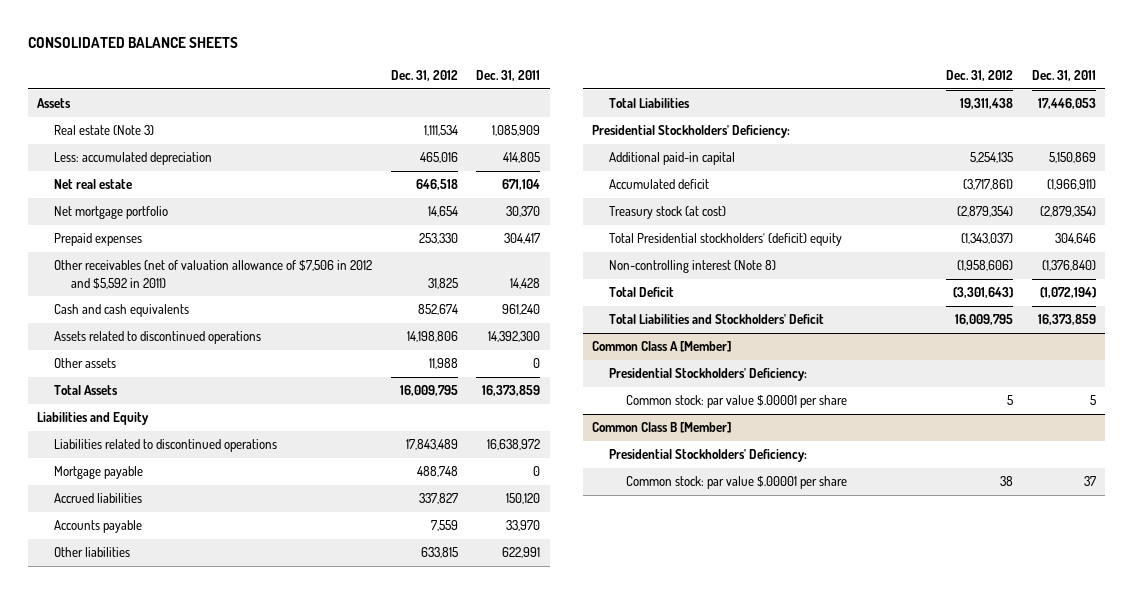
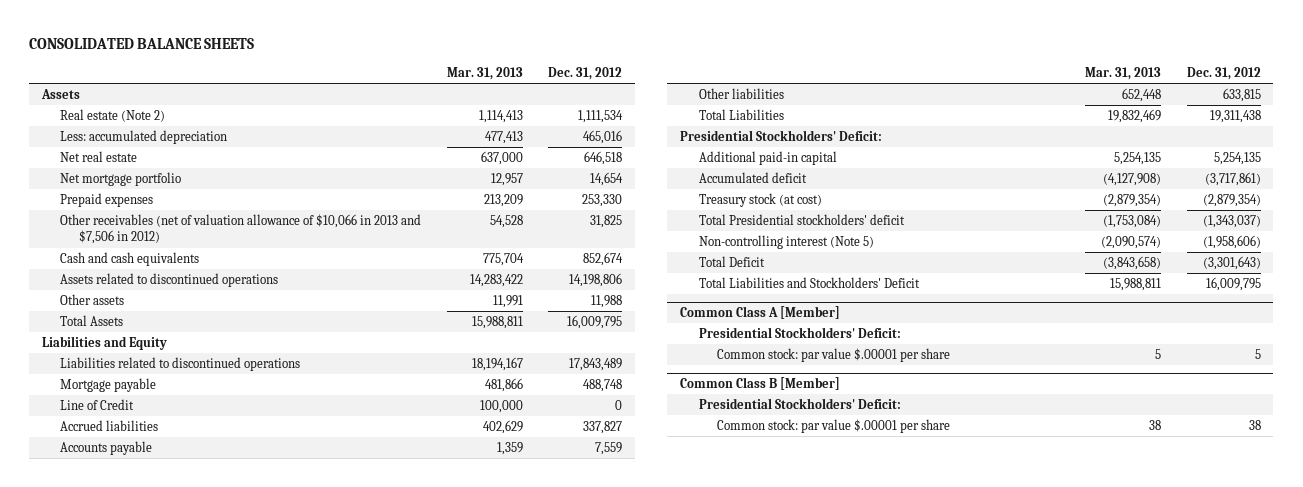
[476,69,541,81] Dec. 31, 2011 -> none
none -> [446,67,523,81] Mar. 31, 2013
[53,125,154,136] Real estate (Note 3) -> [60,109,166,123] Real estate (Note 2)
[53,260,372,289] Other receivables (net of valuation allowance of $7,506 in 2012 and $5,592 in 2011) -> [60,214,422,245] Other receivables (net of valuation allowance of $10,066 in 2013 and $7,506 in 2012)
none -> [60,399,135,411] Line of Credit
[592,125,791,139] Presidential Stockholders' Deficiency: -> [680,130,883,142] Presidential Stockholders' Deficit:
[609,233,843,247] Total Presidential stockholders' (deficit) equity -> [698,214,905,226] Total Presidential stockholders' deficit
[609,260,777,274] Non-controlling interest (Note 8) -> [698,235,874,250] Non-controlling interest (Note 5)
[609,368,808,382] Presidential Stockholders' Deficiency: -> [698,327,901,339] Presidential Stockholders' Deficit:
[609,449,808,463] Presidential Stockholders' Deficiency: -> [698,398,901,410] Presidential Stockholders' Deficit:

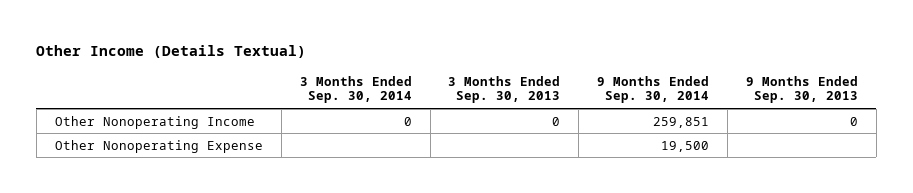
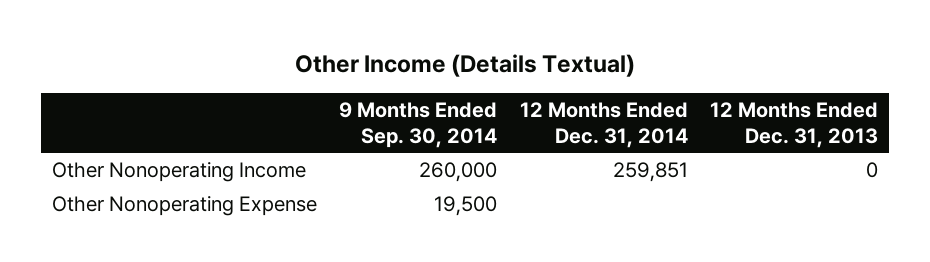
[299,75,412,104] 3 Months Ended Sep. 30, 2014 -> none
[448,75,561,104] 3 Months Ended Sep. 30, 2013 -> none
[745,75,858,104] 9 Months Ended Sep. 30, 2013 -> none
none -> [519,101,688,148] 12 Months Ended Dec. 31, 2014
none -> [710,101,879,148] 12 Months Ended Dec. 31, 2013
[653,116,710,128] 259,851 -> [419,162,498,183] 260,000

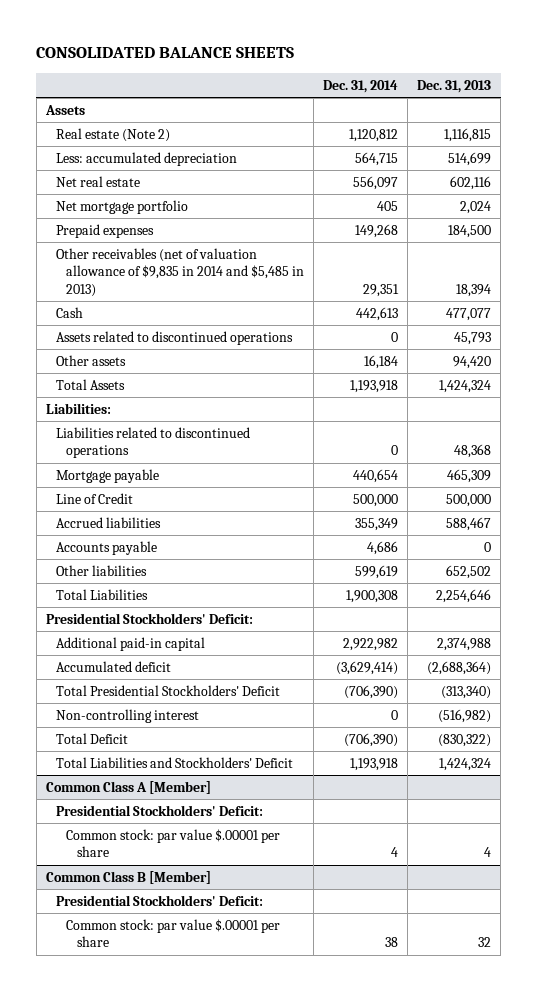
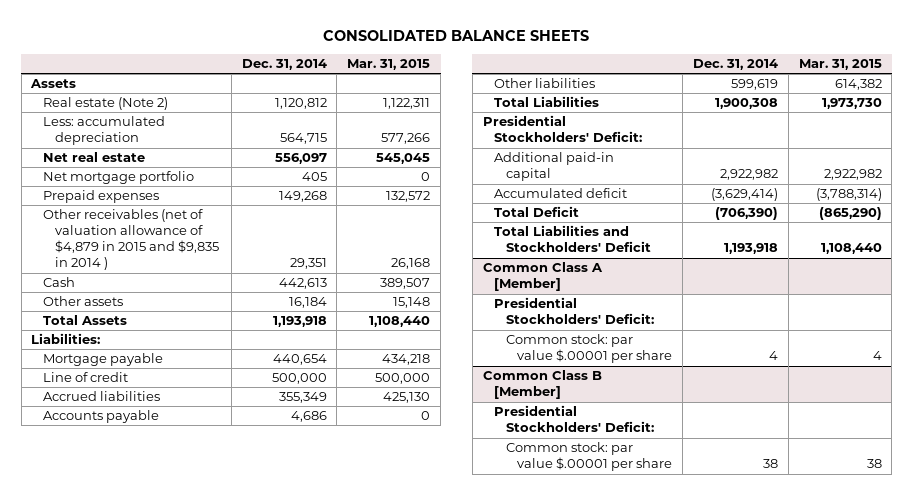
[417,79,492,93] Dec. 31, 2013 -> none
none -> [347,58,431,70] Mar. 31, 2015
[56,248,305,297] Other receivables (net of valuation allowance of $9,835 in 2014 and $5,485 in 2013) -> [42,209,219,271] Other receivables (net of valuation allowance of $4,879 in 2015 and $9,835 in 2014 )
[56,331,294,346] Assets related to discontinued operations -> none
[56,427,251,459] Liabilities related to discontinued operations -> none
[56,493,134,505] Line of Credit -> [42,372,128,383] Line of credit
[56,685,281,697] Total Presidential Stockholders' Deficit -> none
[56,709,200,724] Non-controlling interest -> none

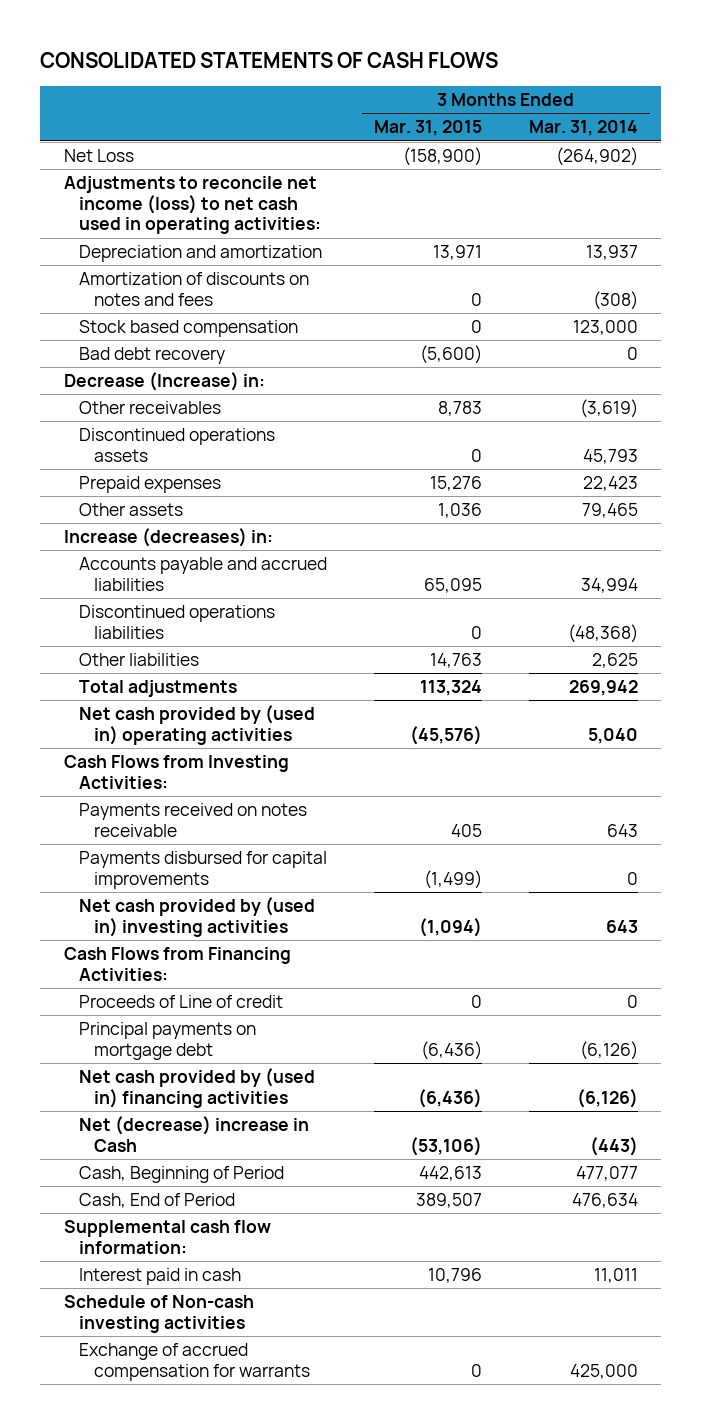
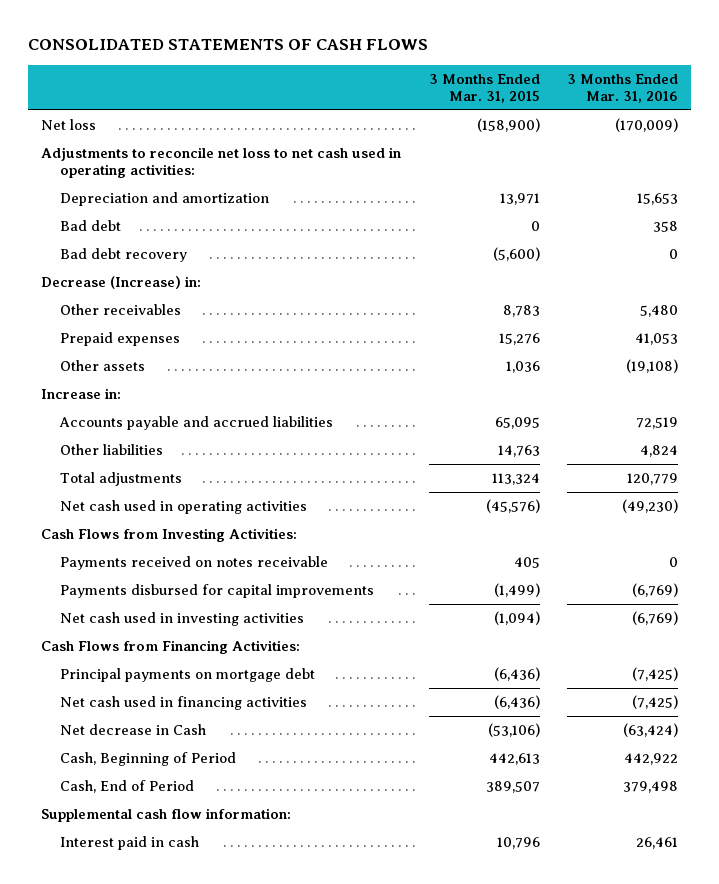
[528,120,638,137] Mar. 31, 2014 -> none
none -> [566,73,678,103] 3 Months Ended Mar. 31, 2016
[63,149,134,163] Net Loss -> [41,118,97,130] Net loss
[63,176,322,235] Adjustments to reconcile net income (loss) to net cash used in operating activities: -> [41,146,402,178] Adjustments to reconcile net loss to net cash used in operating activities:
[79,272,310,306] Amortization of discounts on notes and fees -> none
[79,320,299,338] Stock based compensation -> none
none -> [60,219,122,231] Bad debt
[79,428,276,462] Discontinued operations assets -> none
[63,528,273,548] Increase (decreases) in: -> [41,387,122,399] Increase in:
[79,605,276,639] Discontinued operations liabilities -> none
[79,705,316,745] Net cash provided by (used in) operating activities -> [60,499,308,514] Net cash used in operating activities
[79,897,316,937] Net cash provided by (used in) investing activities -> [60,611,305,626] Net cash used in investing activities
[79,995,284,1009] Proceeds of Line of credit -> none
[79,1068,316,1108] Net cash provided by (used in) financing activities -> [60,695,308,710] Net cash used in financing activities
[79,1116,310,1152] Net (decrease) increase in Cash -> [60,723,207,735] Net decrease in Cash
[63,1295,254,1333] Schedule of Non-cash investing activities -> none
[79,1343,311,1381] Exchange of accrued compensation for warrants -> none

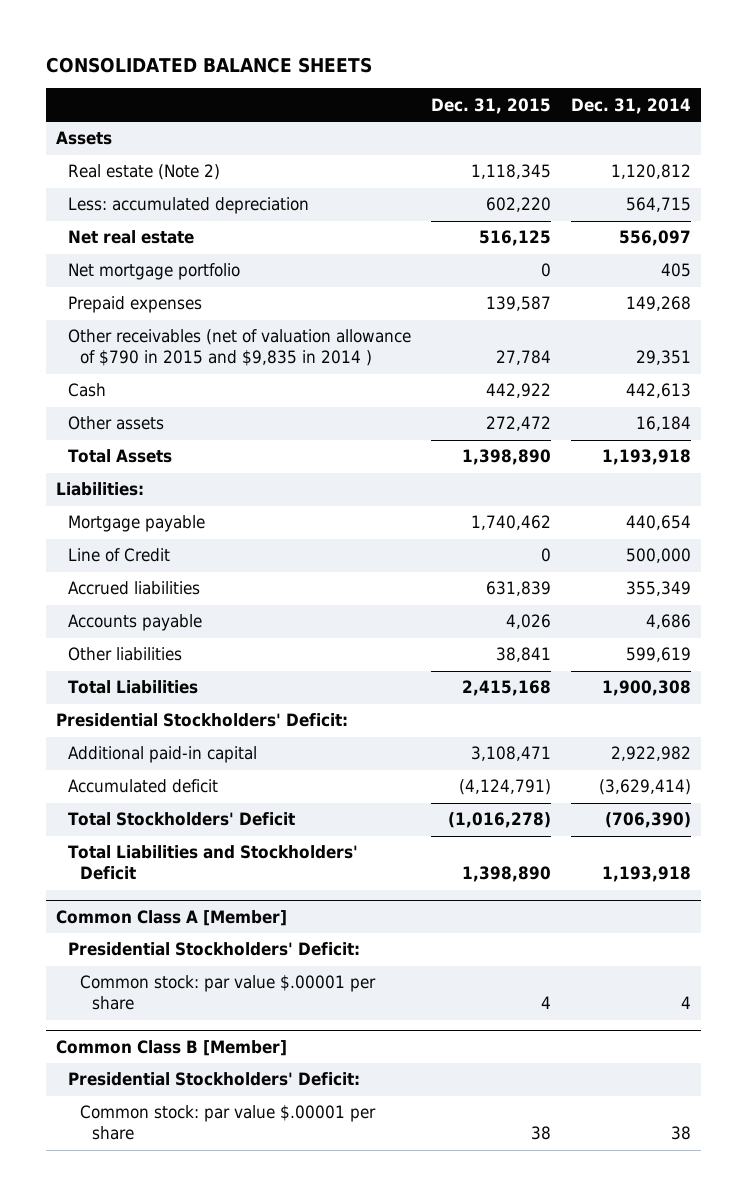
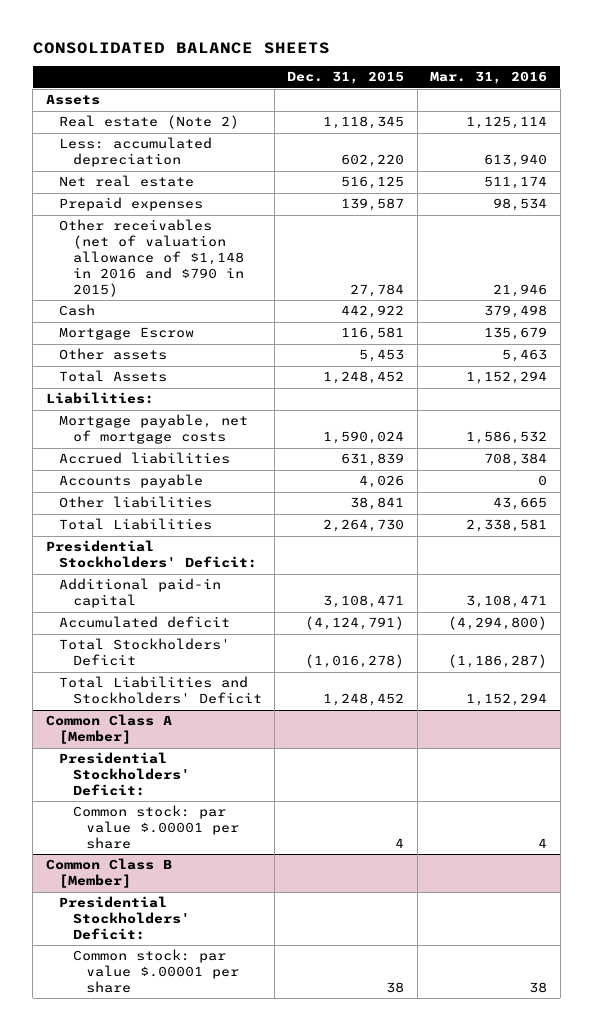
[571,97,692,114] Dec. 31, 2014 -> none
none -> [430,71,548,85] Mar. 31, 2016
[68,263,241,281] Net mortgage portfolio -> none
[68,329,412,367] Other receivables (net of valuation allowance of $790 in 2015 and $9,835 in 2014 ) -> [59,219,244,297] Other receivables (net of valuation allowance of $1,148 in 2016 and $790 in 2015)
none -> [59,327,195,341] Mortgage Escrow
[486,416,552,432] 272,472 -> [359,349,405,363] 5,453
[462,449,552,466] 1,398,890 -> [323,371,405,385] 1,248,452
[68,548,171,563] Line of Credit -> none
[68,515,206,533] Mortgage payable -> [59,414,249,445] Mortgage payable, net of mortgage costs
[471,515,552,531] 1,740,462 -> [323,431,405,445] 1,590,024
[462,680,552,697] 2,415,168 -> [323,519,405,533] 2,264,730
[462,866,552,883] 1,398,890 -> [323,693,405,707] 1,248,452

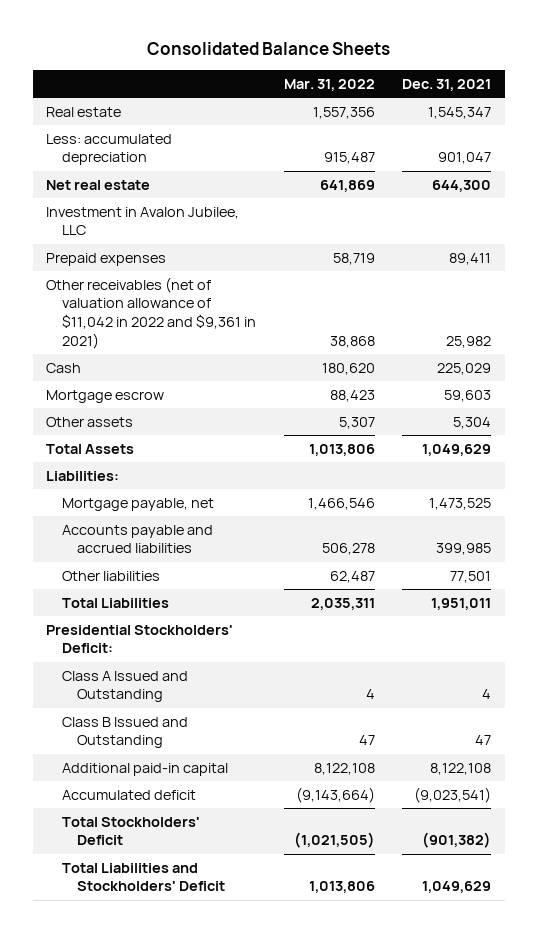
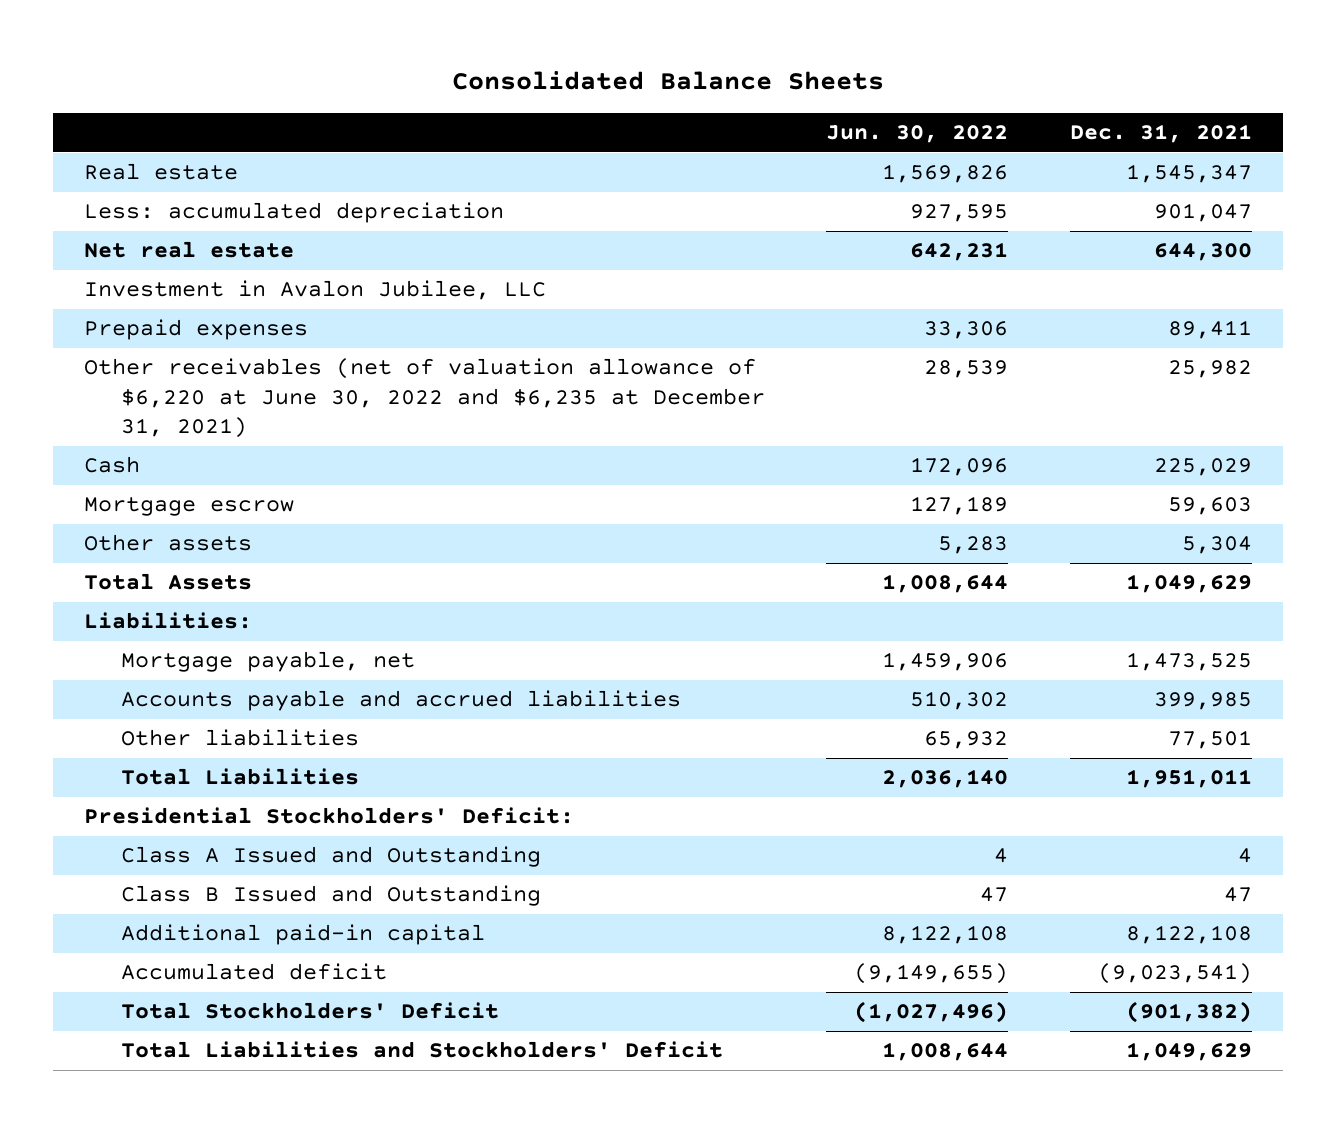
[283,79,375,92] Mar. 31, 2022 -> none
none -> [826,125,1009,144] Jun. 30, 2022
[46,276,256,349] Other receivables (net of valuation allowance of $11,042 in 2022 and $9,361 in 2021) -> [83,358,765,439] Other receivables (net of valuation allowance of $6,220 at June 30, 2022 and $6,235 at December 31, 2021)

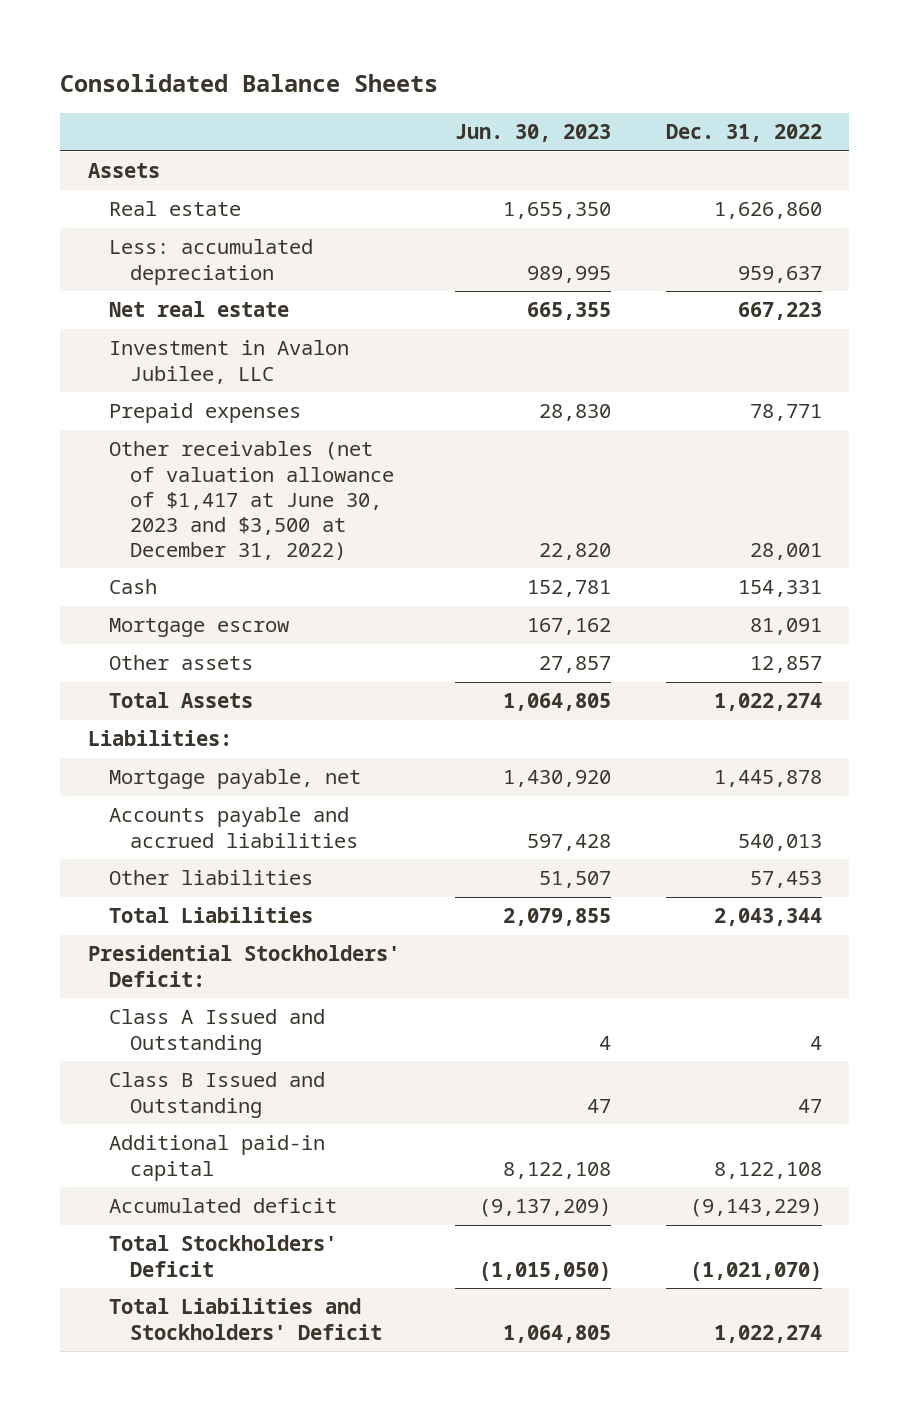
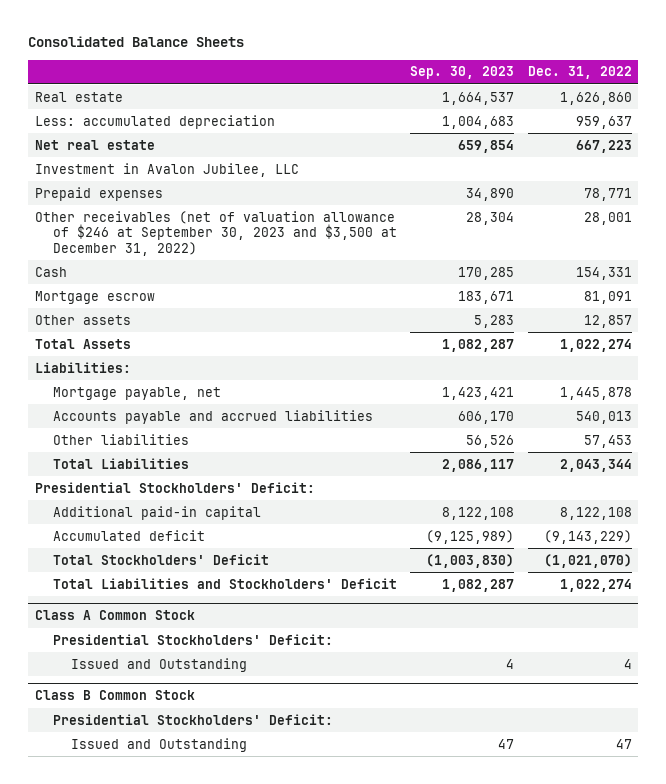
[454,123,611,142] Jun. 30, 2023 -> none
none -> [410,66,515,80] Sep. 30, 2023
[87,163,160,179] Assets -> none
[109,441,395,560] Other receivables (net of valuation allowance of $1,417 at June 30, 2023 and $3,500 at December 31, 2022) -> [34,210,398,256] Other receivables (net of valuation allowance of $246 at September 30, 2023 and $3,500 at December 31, 2022)
[109,1009,326,1055] Class A Issued and Outstanding -> none
[109,1072,326,1118] Class B Issued and Outstanding -> none
none -> [34,610,195,621] Class A Common Stock
none -> [53,633,334,645] Presidential Stockholders' Deficit:
none -> [71,657,248,672] Issued and Outstanding
none -> [34,690,195,701] Class B Common Stock
none -> [53,713,334,725] Presidential Stockholders' Deficit:
none -> [71,737,248,752] Issued and Outstanding

